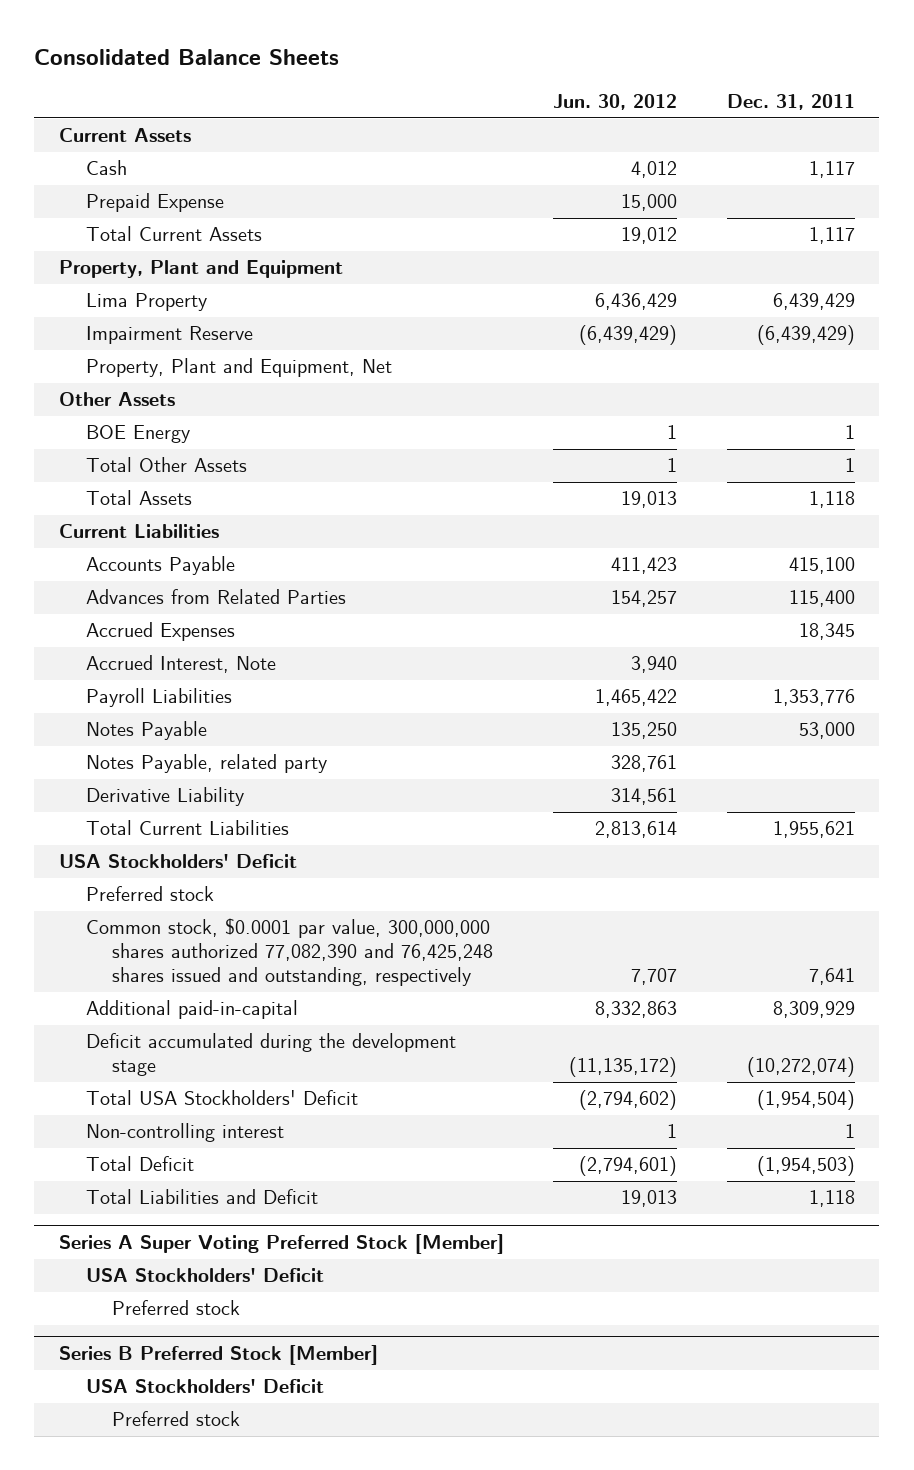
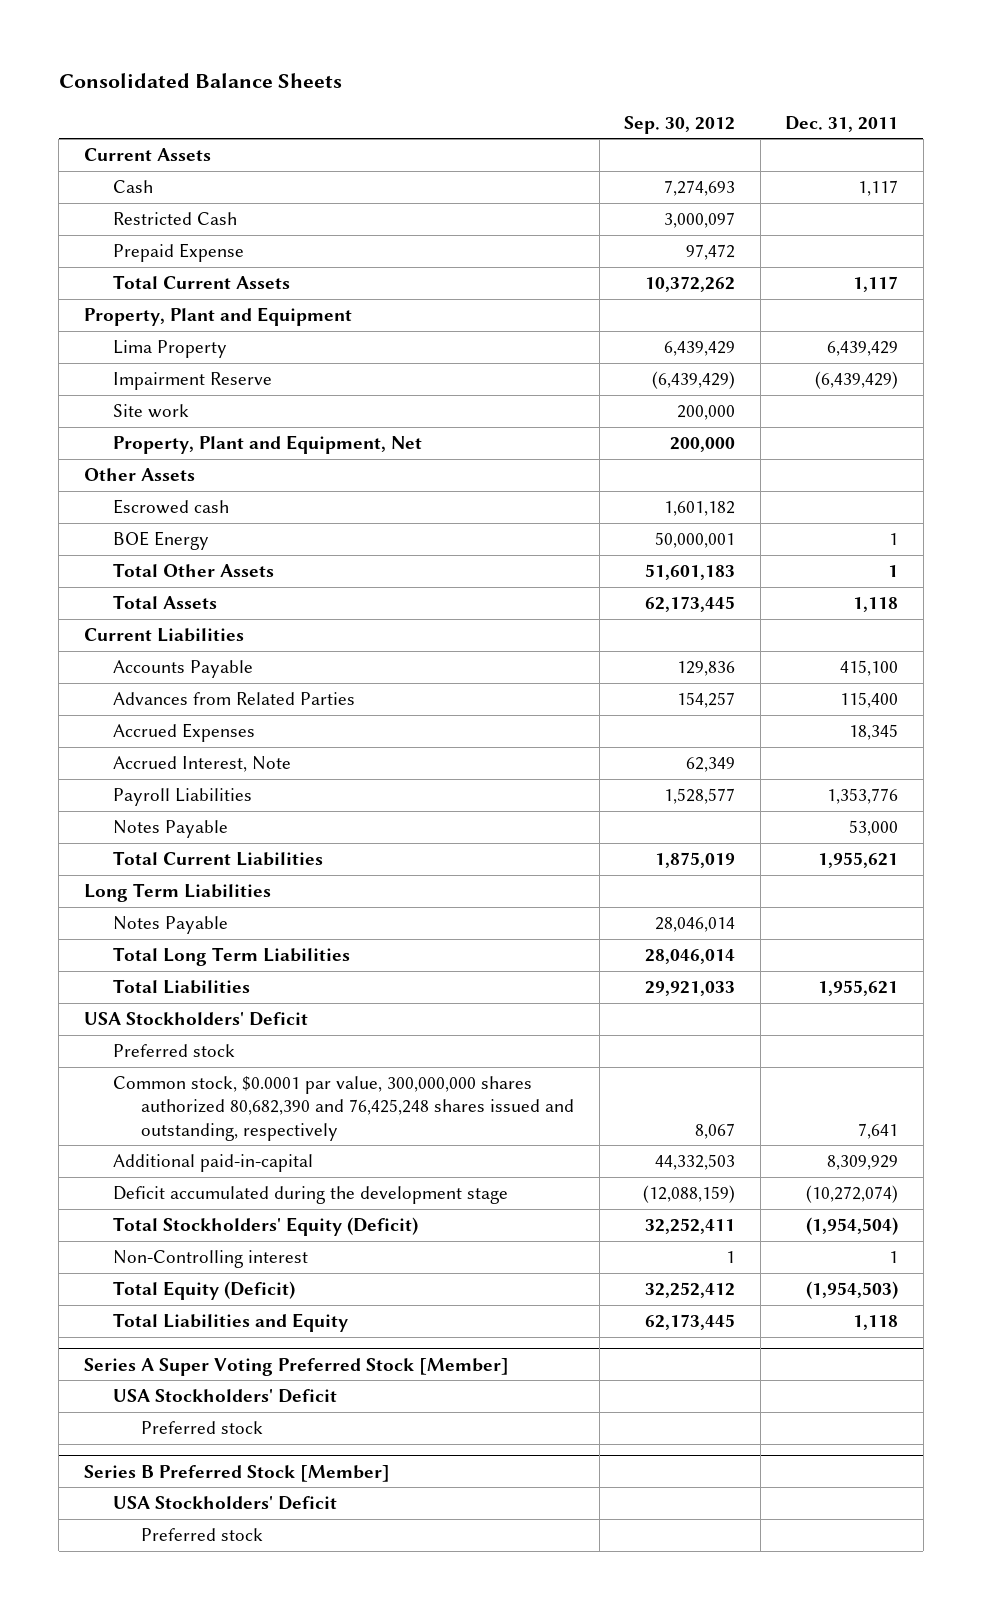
[553,94,678,111] Jun. 30, 2012 -> none
none -> [624,115,736,134] Sep. 30, 2012
none -> [112,211,237,225] Restricted Cash
none -> [112,403,189,418] Site work
none -> [112,498,229,514] Escrowed cash
[85,754,327,774] Notes Payable, related party -> none
[85,787,244,807] Derivative Liability -> none
none -> [83,882,271,902] Long Term Liabilities
none -> [112,915,228,934] Notes Payable
none -> [112,946,350,966] Total Long Term Liabilities
none -> [112,978,250,994] Total Liabilities
[85,918,494,987] Common stock, $0.0001 par value, 300,000,000 shares authorized 77,082,390 and 76,425,248 shares issued and outstanding, respectively -> [112,1075,575,1141] Common stock, $0.0001 par value, 300,000,000 shares authorized 80,682,390 and 76,425,248 shares issued and outstanding, respectively
[85,1090,358,1106] Total USA Stockholders' Deficit -> [112,1216,418,1236] Total Stockholders' Equity (Deficit)
[85,1123,284,1143] Non-controlling interest -> [112,1249,308,1268] Non-Controlling interest
[85,1156,194,1172] Total Deficit -> [112,1280,295,1300] Total Equity (Deficit)
[85,1189,318,1205] Total Liabilities and Deficit -> [112,1312,348,1332] Total Liabilities and Equity

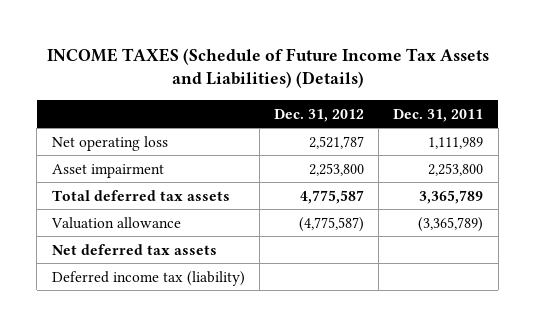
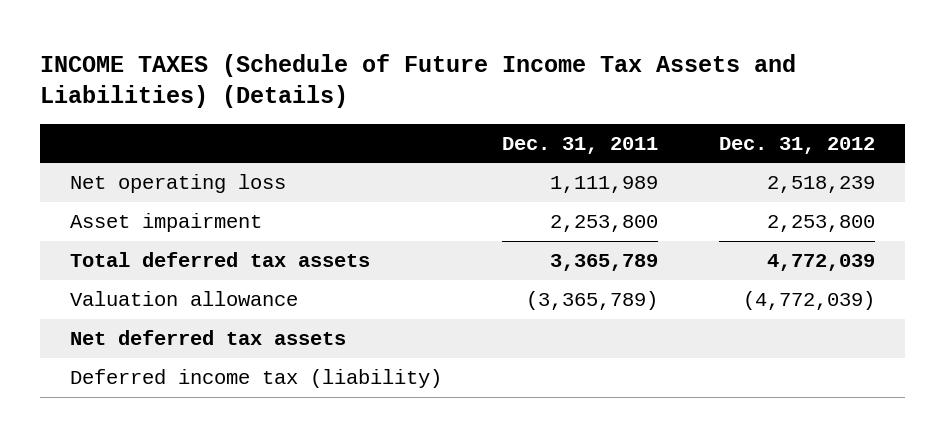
[309,135,365,149] 2,521,787 -> [766,176,875,194] 2,518,239
[300,189,365,204] 4,775,587 -> [766,254,875,272] 4,772,039
[299,216,365,232] (4,775,587) -> [742,291,875,311] (4,772,039)

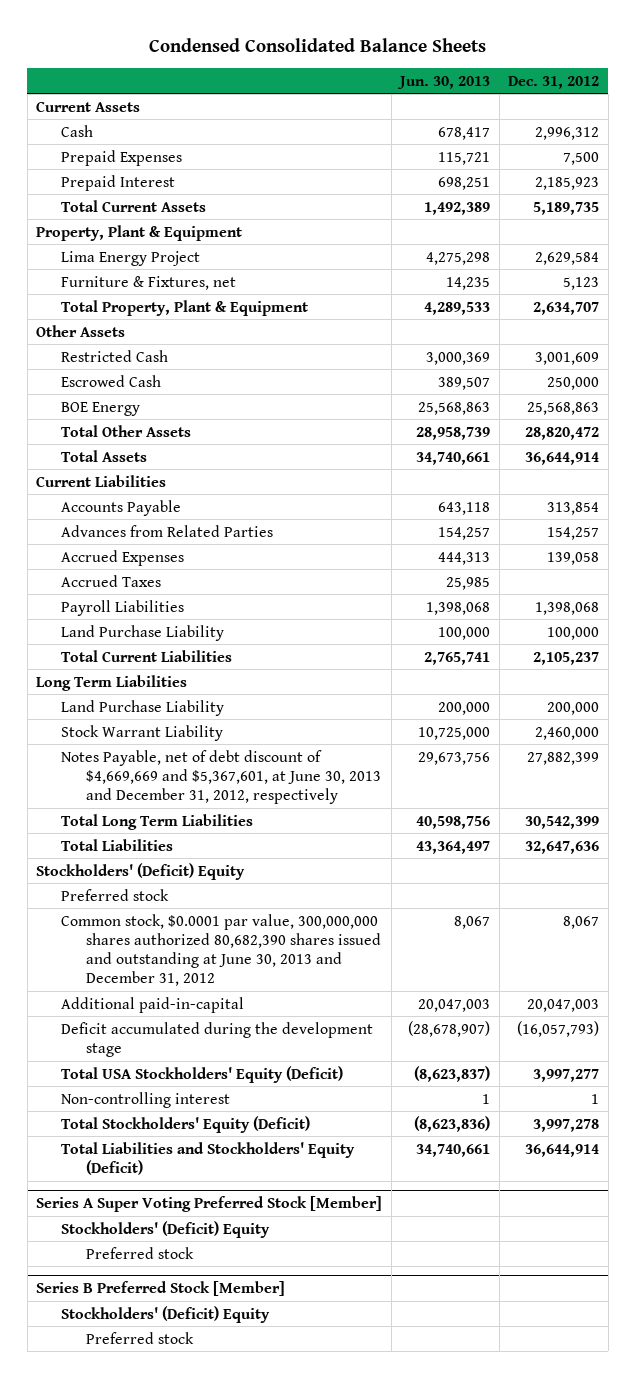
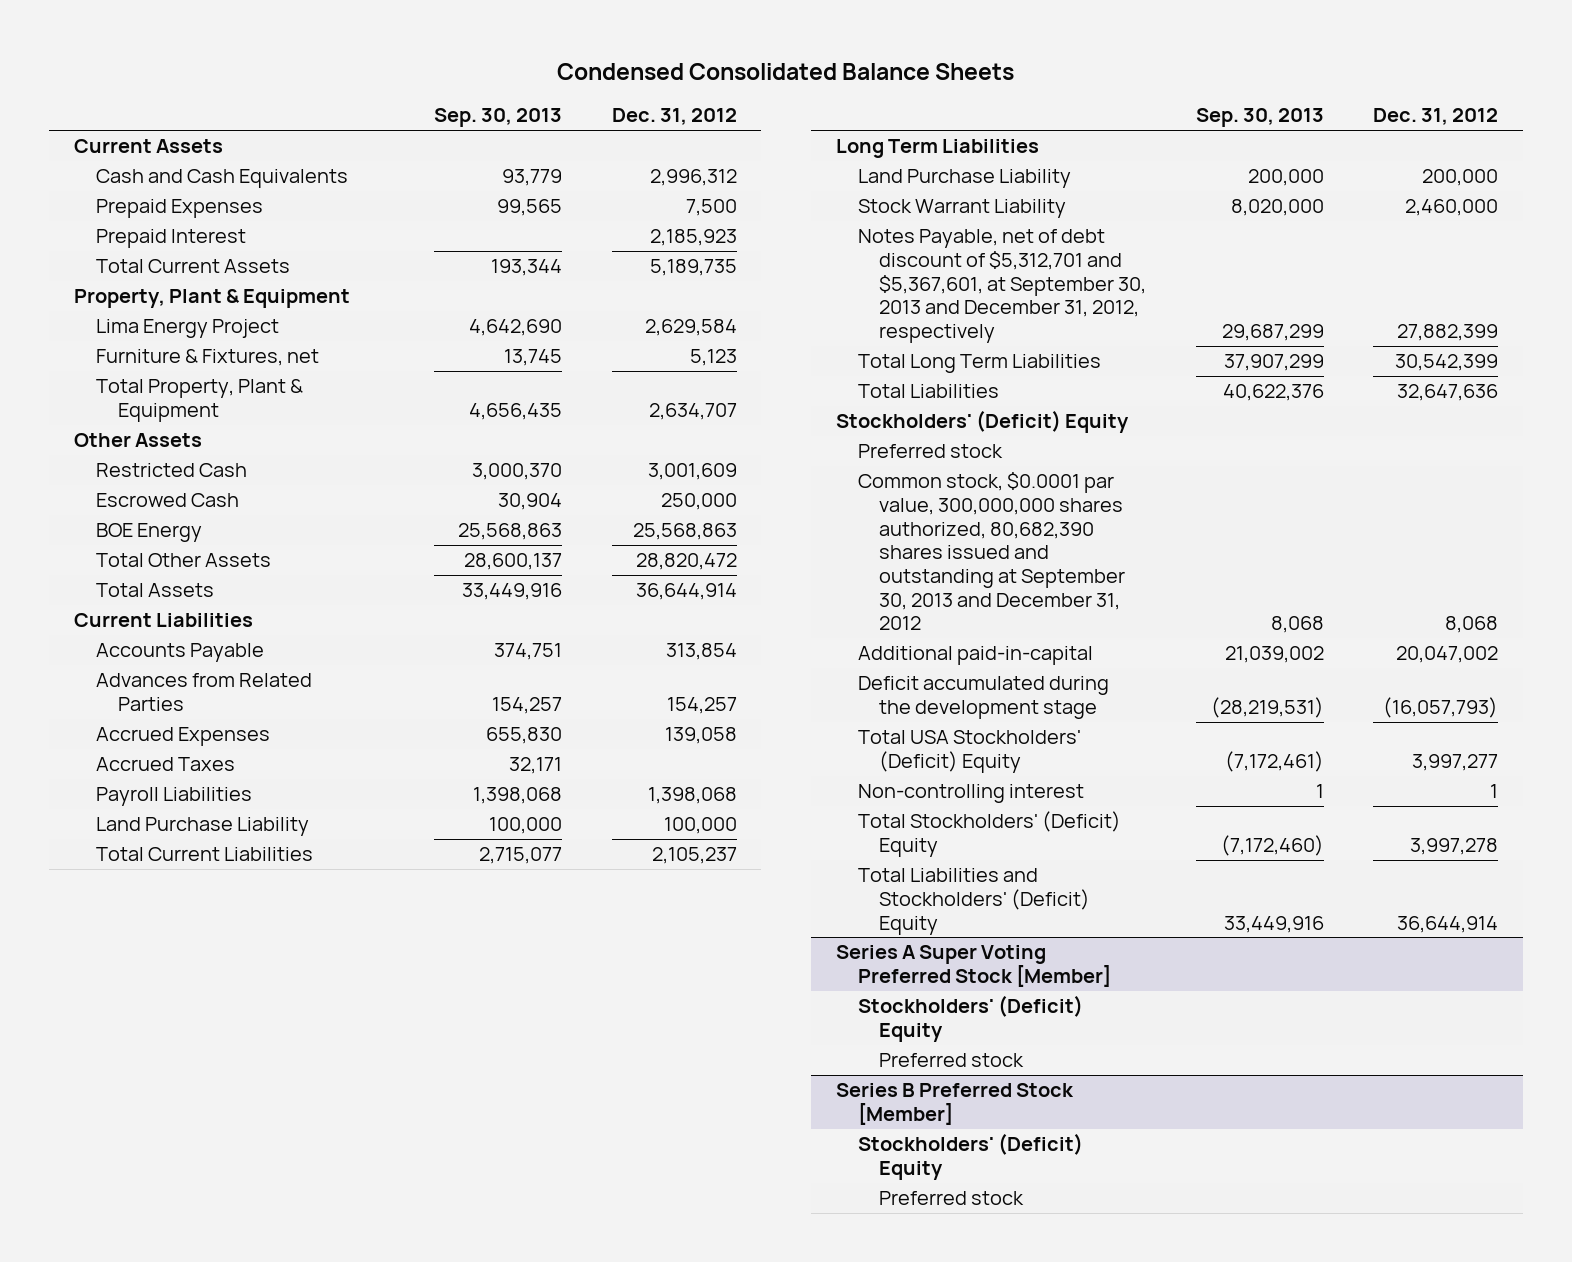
[397,75,491,89] Jun. 30, 2013 -> none
none -> [434,108,563,128] Sep. 30, 2013
[60,124,93,137] Cash -> [96,169,349,189] Cash and Cash Equivalents
[60,749,381,805] Notes Payable, net of debt discount of $4,669,669 and $5,367,601, at June 30, 2013 and December 31, 2012, respectively -> [857,229,1147,343] Notes Payable, net of debt discount of $5,312,701 and $5,367,601, at September 30, 2013 and December 31, 2012, respectively
[60,913,381,987] Common stock, $0.0001 par value, 300,000,000 shares authorized 80,682,390 shares issued and outstanding at June 30, 2013 and December 31, 2012 -> [857,472,1126,631] Common stock, $0.0001 par value, 300,000,000 shares authorized, 80,682,390 shares issued and outstanding at September 30, 2013 and December 31, 2012
[563,915,600,929] 8,067 -> [1445,616,1499,634] 8,068
[527,998,600,1012] 20,047,003 -> [1396,646,1499,664] 20,047,002
[60,1065,343,1083] Total USA Stockholders' Equity (Deficit) -> [857,730,1081,773] Total USA Stockholders' (Deficit) Equity
[60,1115,310,1133] Total Stockholders' Equity (Deficit) -> [857,811,1121,857] Total Stockholders' (Deficit) Equity
[60,1141,355,1175] Total Liabilities and Stockholders' Equity (Deficit) -> [857,868,1091,935] Total Liabilities and Stockholders' (Deficit) Equity

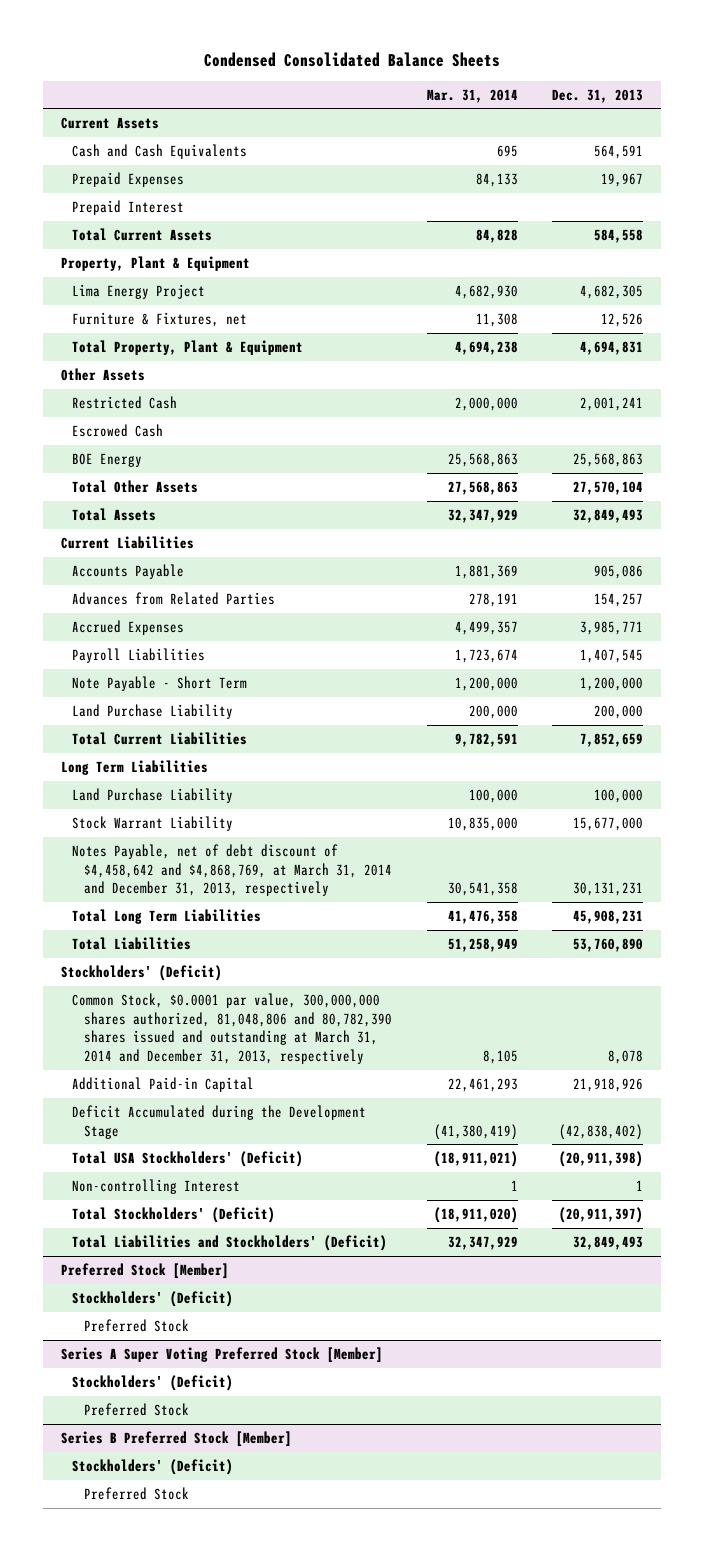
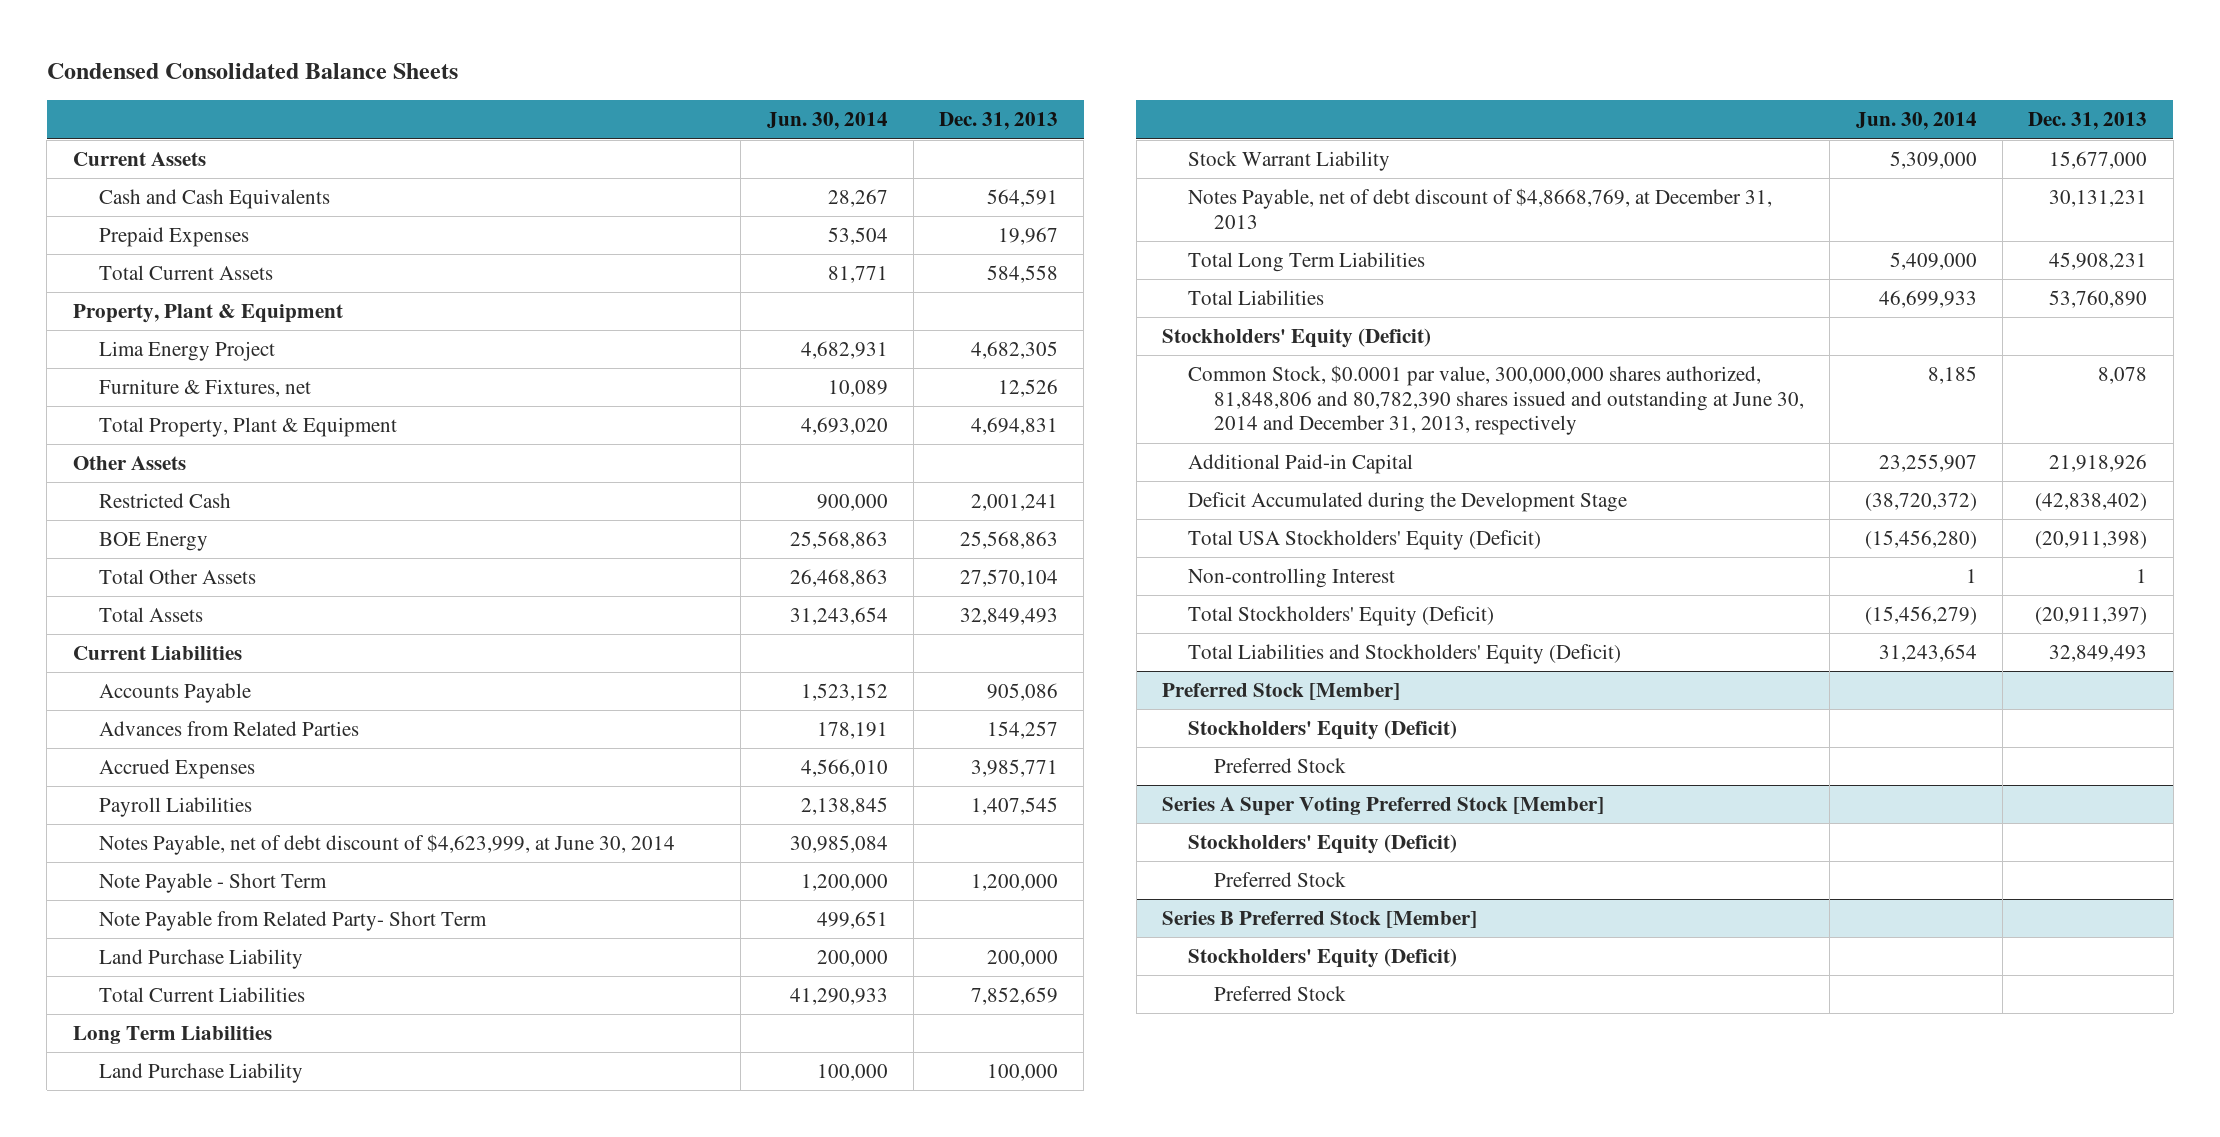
[426,88,518,103] Mar. 31, 2014 -> none
none -> [766,112,888,131] Jun. 30, 2014
[72,199,185,215] Prepaid Interest -> none
[72,423,164,437] Escrowed Cash -> none
none -> [98,834,675,856] Notes Payable, net of debt discount of $4,623,999, at June 30, 2014
none -> [98,911,487,932] Note Payable from Related Party- Short Term
[72,843,392,897] Notes Payable, net of debt discount of $4,458,642 and $4,868,769, at March 31, 2014 and December 31, 2013, respectively -> [1187,188,1772,229] Notes Payable, net of debt discount of $4,8668,769, at December 31, 2013
[60,964,222,981] Stockholders' (Deficit) -> [1161,328,1431,349] Stockholders' Equity (Deficit)
[72,992,392,1064] Common Stock, $0.0001 par value, 300,000,000 shares authorized, 81,048,806 and 80,782,390 shares issued and outstanding at March 31, 2014 and December 31, 2013, respectively -> [1187,365,1805,436] Common Stock, $0.0001 par value, 300,000,000 shares authorized, 81,848,806 and 80,782,390 shares issued and outstanding at June 30, 2014 and December 31, 2013, respectively
[72,1150,304,1167] Total USA Stockholders' (Deficit) -> [1187,530,1541,551] Total USA Stockholders' Equity (Deficit)
[72,1206,276,1223] Total Stockholders' (Deficit) -> [1187,606,1494,627] Total Stockholders' Equity (Deficit)
[72,1234,388,1251] Total Liabilities and Stockholders' (Deficit) -> [1187,644,1621,665] Total Liabilities and Stockholders' Equity (Deficit)
[72,1290,234,1307] Stockholders' (Deficit) -> [1187,720,1457,741] Stockholders' Equity (Deficit)
[72,1374,234,1391] Stockholders' (Deficit) -> [1187,834,1457,855] Stockholders' Equity (Deficit)
[72,1458,234,1475] Stockholders' (Deficit) -> [1187,948,1457,969] Stockholders' Equity (Deficit)

